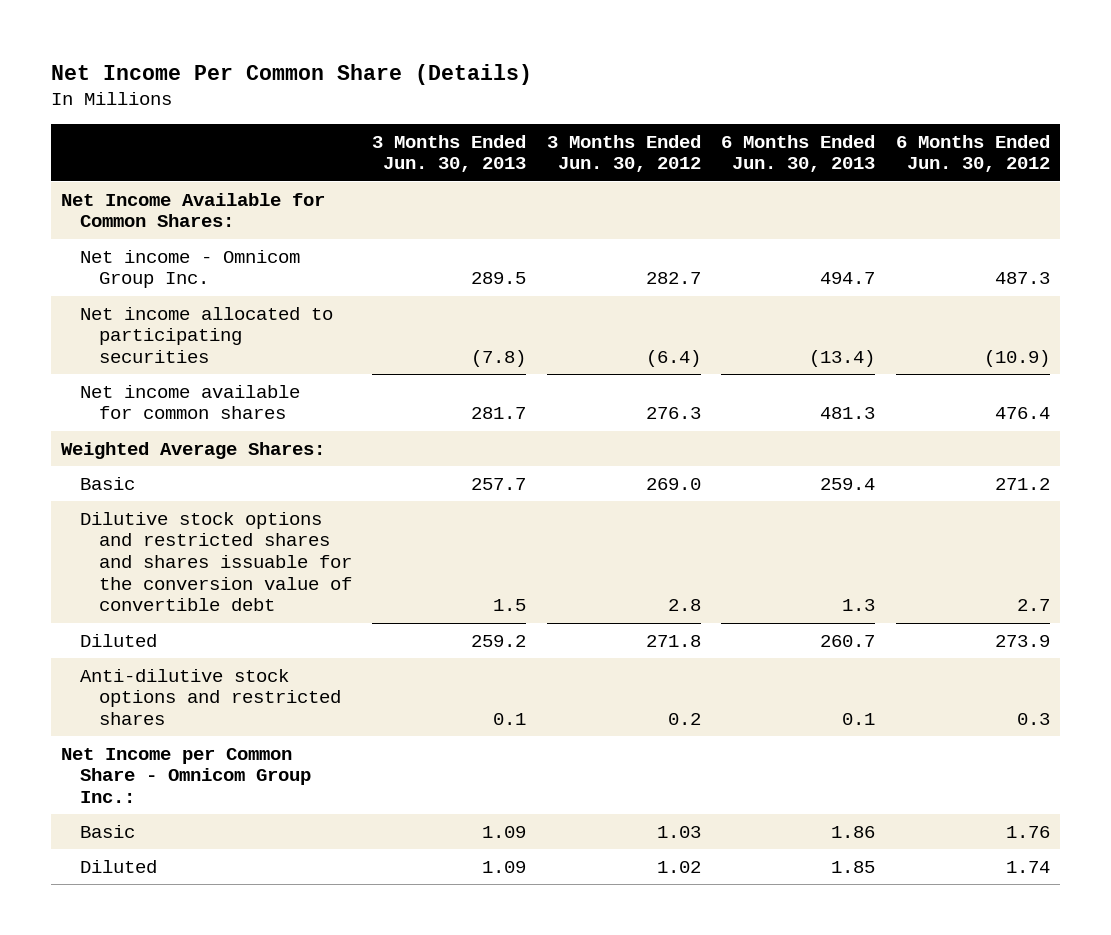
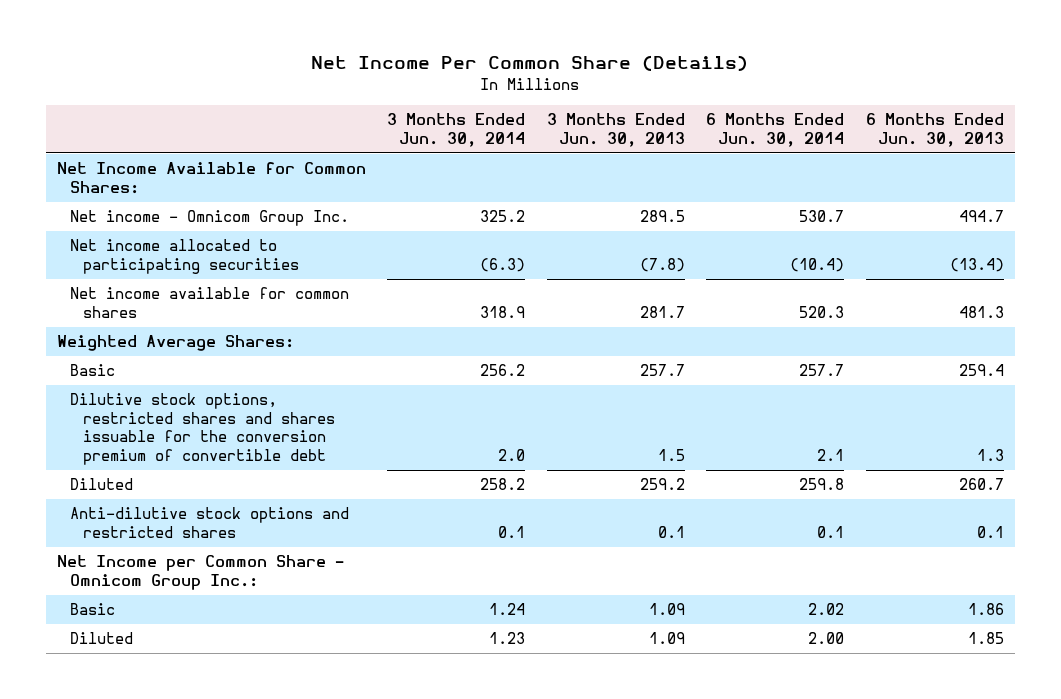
[546,134,701,173] 3 Months Ended Jun. 30, 2012 -> none
[896,134,1051,173] 6 Months Ended Jun. 30, 2012 -> none
none -> [387,113,526,147] 3 Months Ended Jun. 30, 2014
none -> [706,113,845,147] 6 Months Ended Jun. 30, 2014
[79,511,352,612] Dilutive stock options and restricted shares and shares issuable for the conversion value of convertible debt -> [69,393,335,465] Dilutive stock options, restricted shares and shares issuable for the conversion premium of convertible debt

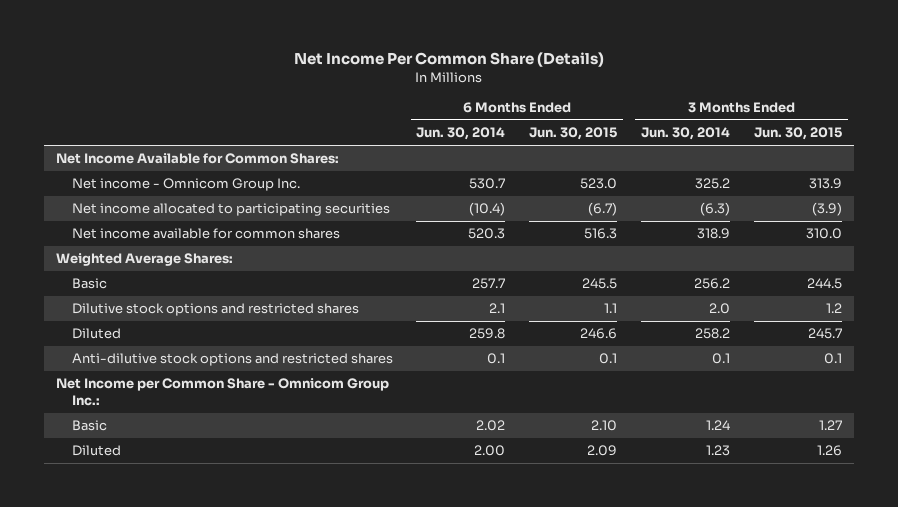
[546,113,685,147] 3 Months Ended Jun. 30, 2013 -> none
[865,113,1004,147] 6 Months Ended Jun. 30, 2013 -> none
none -> [529,127,618,141] Jun. 30, 2015
none -> [753,127,842,141] Jun. 30, 2015
[69,393,335,465] Dilutive stock options, restricted shares and shares issuable for the conversion premium of convertible debt -> [71,303,359,317] Dilutive stock options and restricted shares

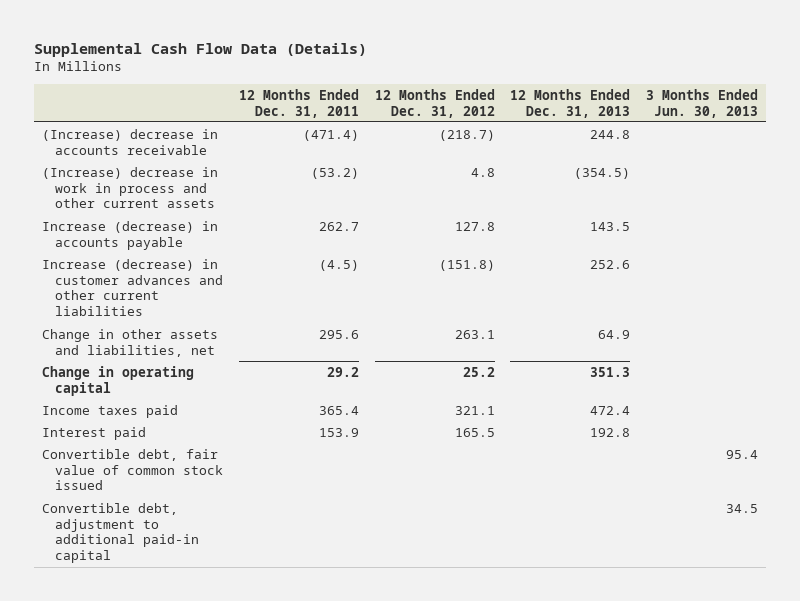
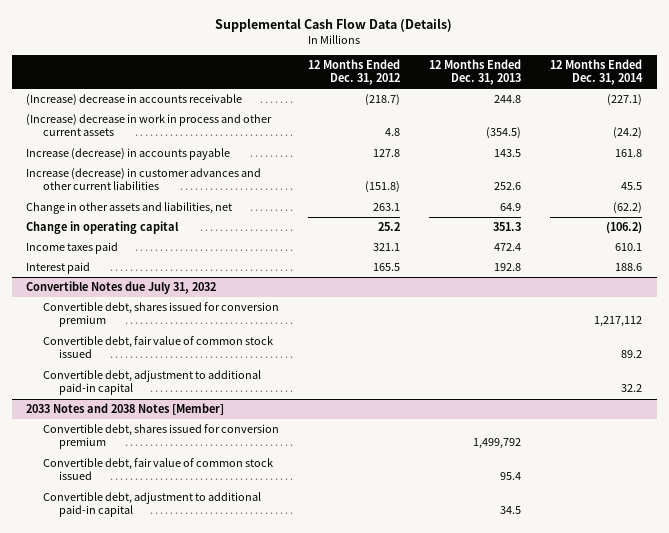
[238,88,359,118] 12 Months Ended Dec. 31, 2011 -> none
[646,88,759,118] 3 Months Ended Jun. 30, 2013 -> none
none -> [550,59,644,86] 12 Months Ended Dec. 31, 2014
none -> [26,281,217,295] Convertible Notes due July 31, 2032
none -> [42,302,279,328] Convertible debt, shares issued for conversion premium
none -> [26,403,225,416] 2033 Notes and 2038 Notes [Member]
none -> [42,424,279,450] Convertible debt, shares issued for conversion premium
none -> [42,458,273,481] Convertible debt, fair value of common stock issued
none -> [42,492,261,518] Convertible debt, adjustment to additional paid-in capital

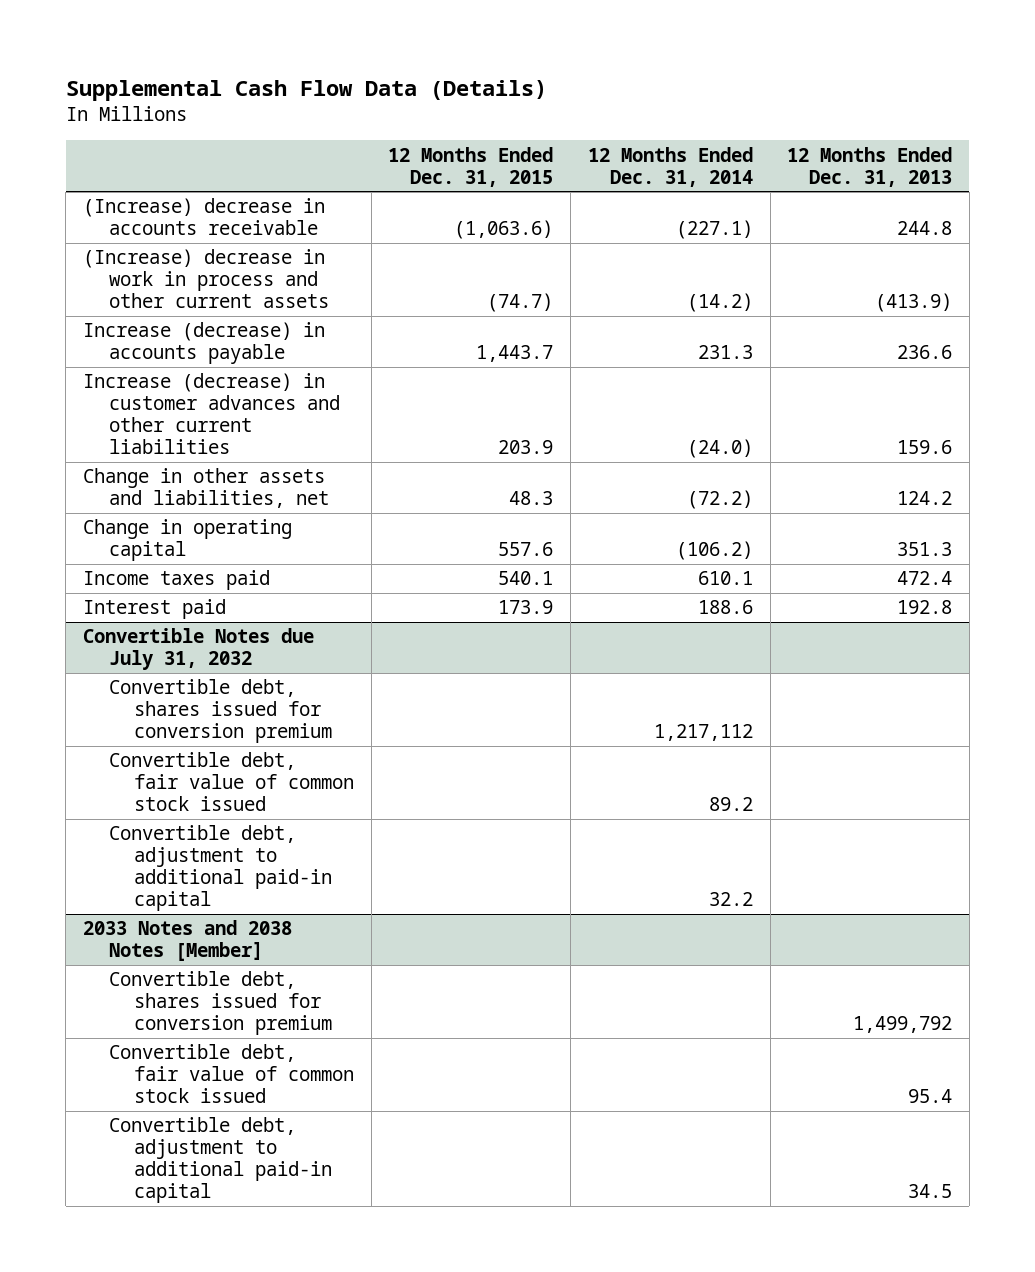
[307,59,400,86] 12 Months Ended Dec. 31, 2012 -> none
none -> [388,146,554,187] 12 Months Ended Dec. 31, 2015
[486,127,522,140] (354.5) -> [875,293,953,313] (413.9)
[613,127,643,140] (24.2) -> [686,293,753,313] (14.2)
[494,149,522,158] 143.5 -> [897,345,953,360] 236.6
[615,149,643,158] 161.8 -> [697,345,753,360] 231.3
[494,182,522,191] 252.6 -> [897,440,953,455] 159.6
[621,182,643,191] 45.5 -> [686,439,753,459] (24.0)
[500,203,522,212] 64.9 -> [897,491,953,506] 124.2
[613,202,643,215] (62.2) -> [686,490,753,510] (72.2)

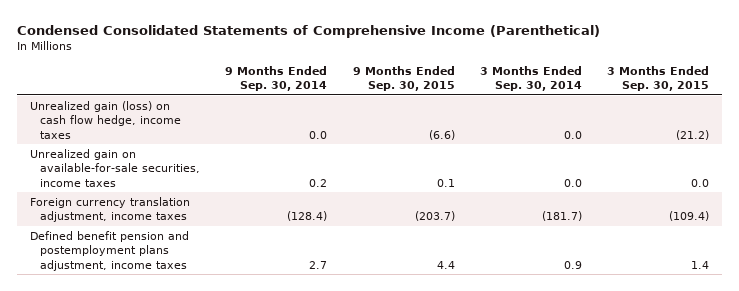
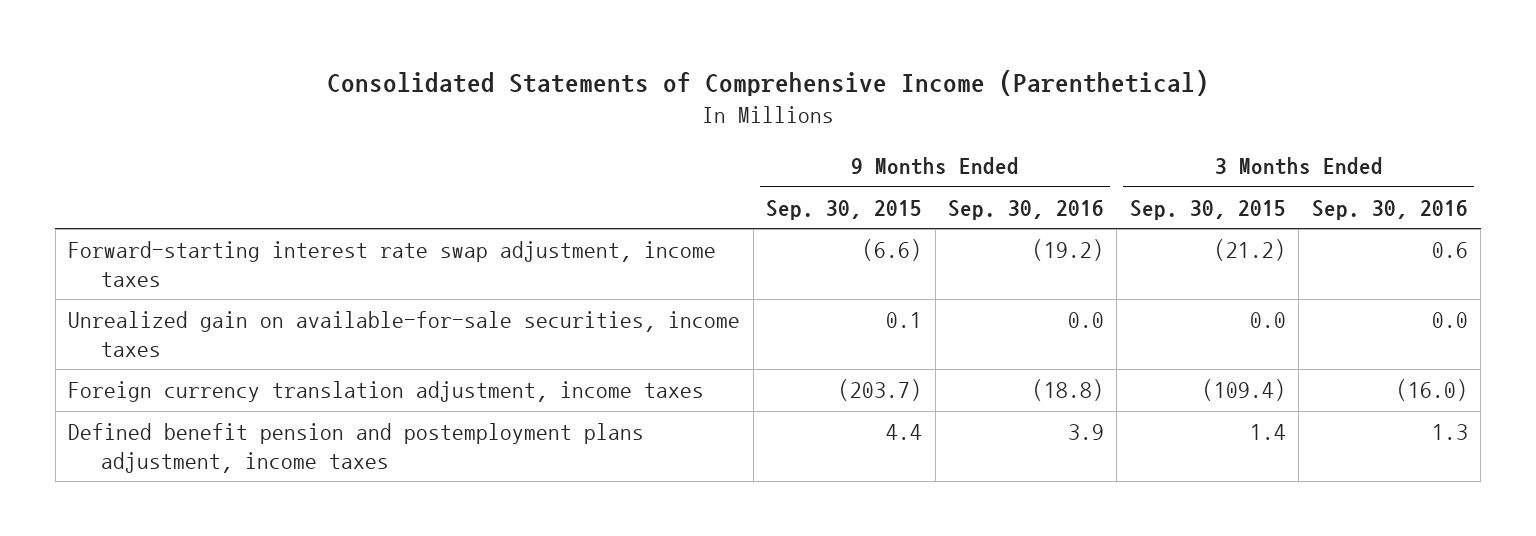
[17,24,601,38] Condensed Consolidated Statements of Comprehensive Income (Parenthetical) -> [326,69,1209,96] Consolidated Statements of Comprehensive Income (Parenthetical)
[225,65,328,92] 9 Months Ended Sep. 30, 2014 -> none
[479,65,582,92] 3 Months Ended Sep. 30, 2014 -> none
none -> [947,199,1104,220] Sep. 30, 2016
none -> [1311,199,1468,220] Sep. 30, 2016
[29,100,181,139] Unrealized gain (loss) on cash flow hedge, income taxes -> [68,241,717,287] Forward-starting interest rate swap adjustment, income taxes

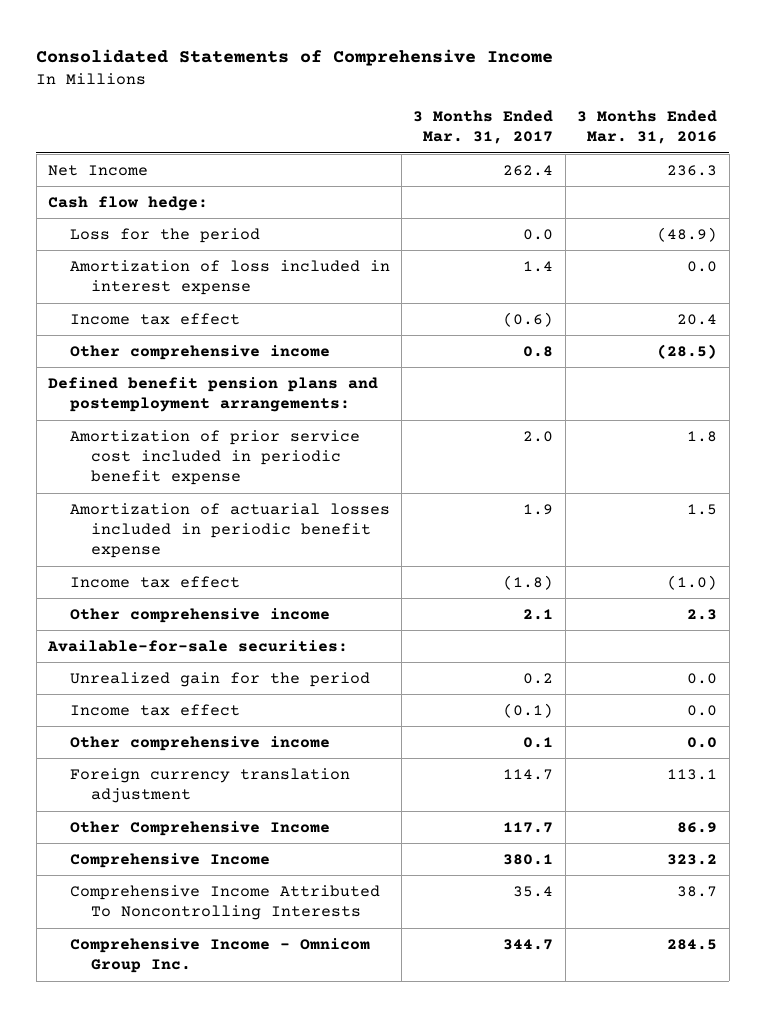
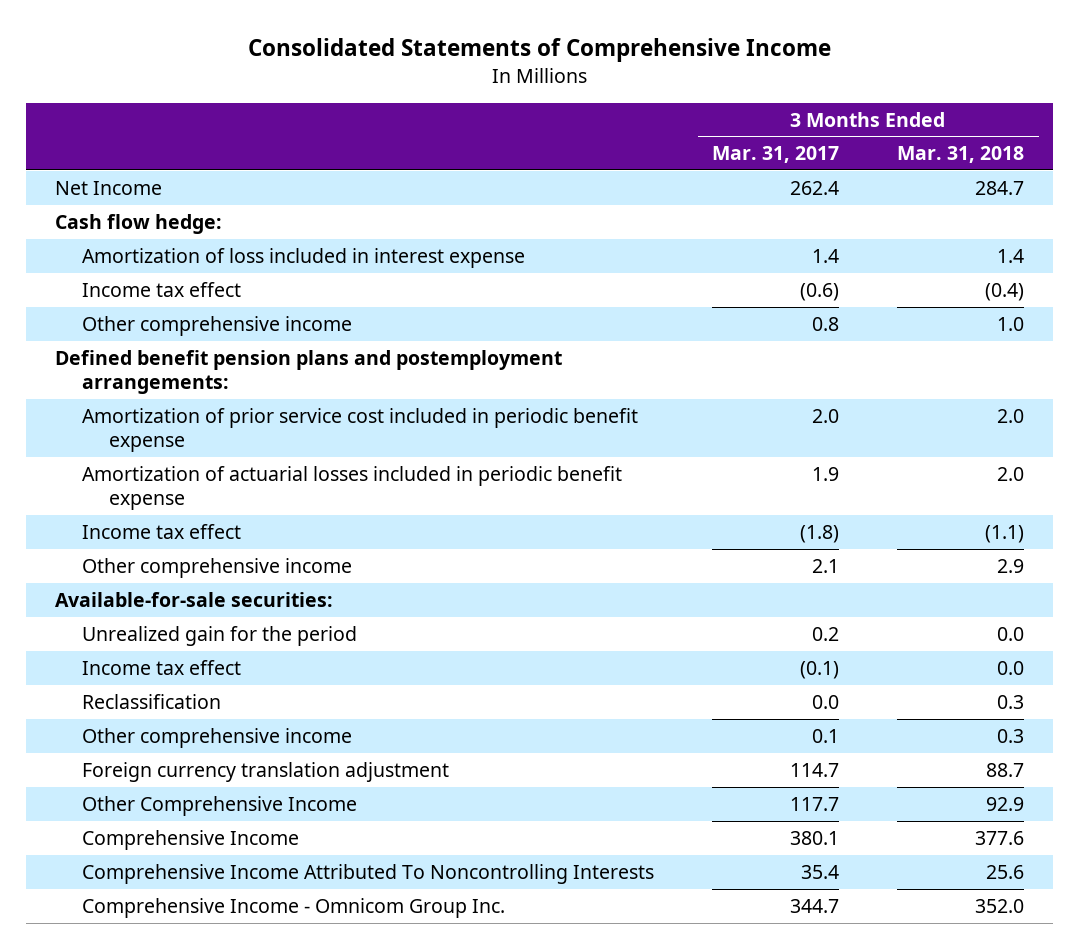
[577,109,718,145] 3 Months Ended Mar. 31, 2016 -> none
none -> [897,146,1025,164] Mar. 31, 2018
[69,227,260,243] Loss for the period -> none
none -> [82,693,222,709] Reclassification

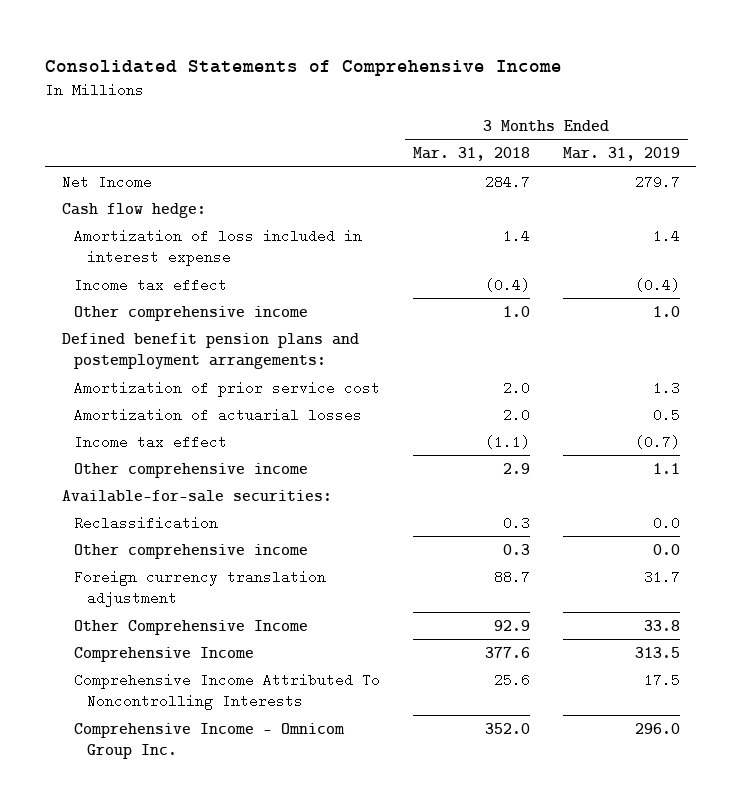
[712,146,840,164] Mar. 31, 2017 -> none
none -> [562,147,680,162] Mar. 31, 2019
[82,407,639,453] Amortization of prior service cost included in periodic benefit expense -> [74,380,381,397] Amortization of prior service cost
[82,465,623,511] Amortization of actuarial losses included in periodic benefit expense -> [74,407,363,422] Amortization of actuarial losses
[82,625,358,646] Unrealized gain for the period -> none
[82,659,242,675] Income tax effect -> none

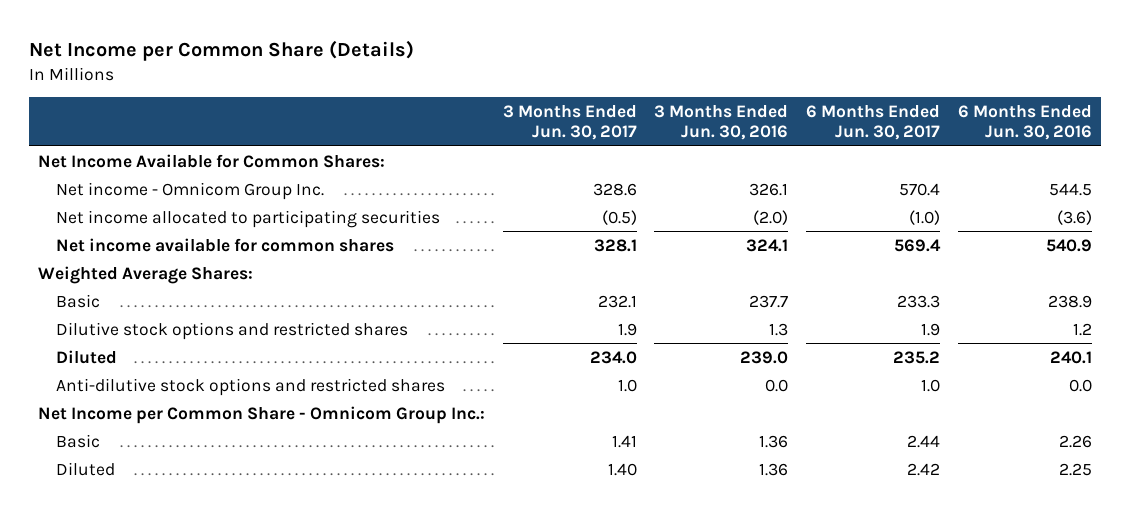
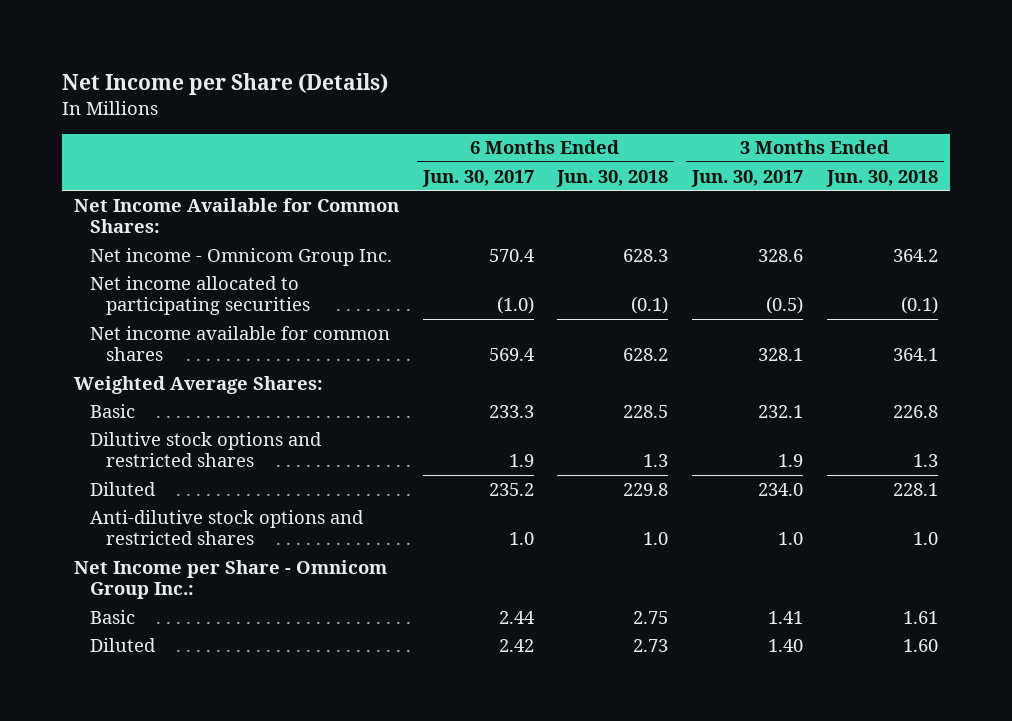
[28,39,414,61] Net Income per Common Share (Details) -> [61,73,388,96] Net Income per Share (Details)
[654,104,789,141] 3 Months Ended Jun. 30, 2016 -> none
[958,104,1093,141] 6 Months Ended Jun. 30, 2016 -> none
none -> [556,169,669,187] Jun. 30, 2018
none -> [826,169,939,187] Jun. 30, 2018
[37,405,485,424] Net Income per Common Share - Omnicom Group Inc.: -> [73,559,387,599] Net Income per Share - Omnicom Group Inc.:

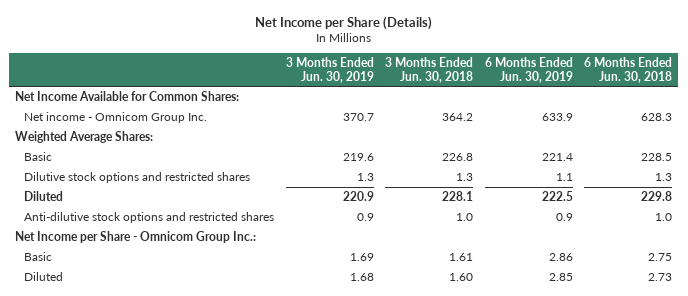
[421,169,534,187] Jun. 30, 2017 -> none
[691,169,804,187] Jun. 30, 2017 -> none
none -> [285,57,374,83] 3 Months Ended Jun. 30, 2019
none -> [484,57,573,83] 6 Months Ended Jun. 30, 2019
[89,275,311,315] Net income allocated to participating securities -> none
[89,325,390,361] Net income available for common shares -> none

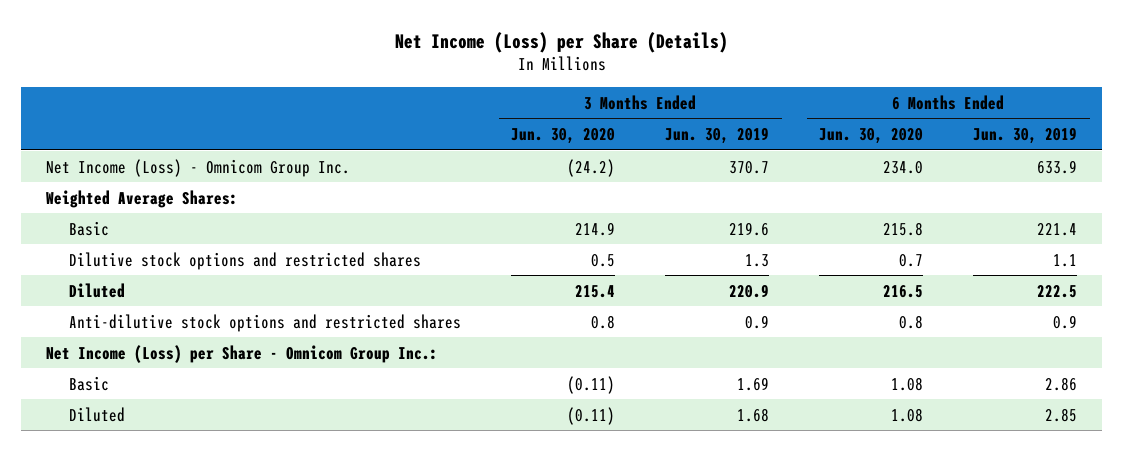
[254,15,432,30] Net Income per Share (Details) -> [394,31,728,53] Net Income (Loss) per Share (Details)
[385,57,474,83] 3 Months Ended Jun. 30, 2018 -> none
[584,57,673,83] 6 Months Ended Jun. 30, 2018 -> none
none -> [511,128,616,145] Jun. 30, 2020
none -> [819,128,924,145] Jun. 30, 2020
[15,91,240,102] Net Income Available for Common Shares: -> none
[24,112,208,124] Net income - Omnicom Group Inc. -> [46,158,351,177] Net Income (Loss) - Omnicom Group Inc.
[15,231,257,244] Net Income per Share - Omnicom Group Inc.: -> [46,344,439,363] Net Income (Loss) per Share - Omnicom Group Inc.:

